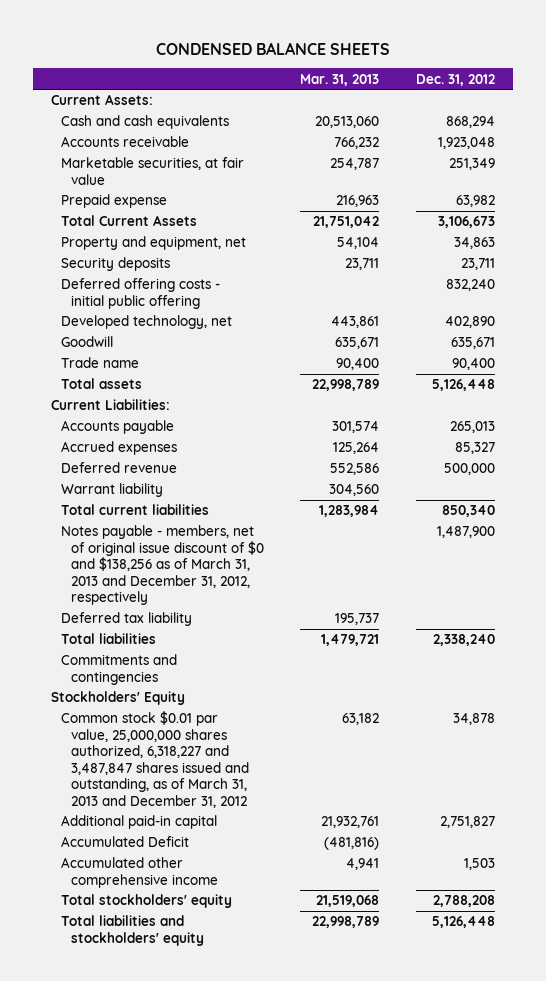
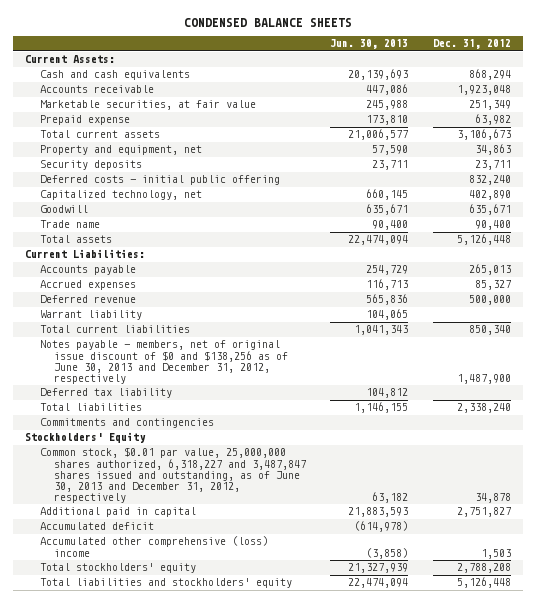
[300,73,380,86] Mar. 31, 2013 -> none
none -> [330,39,409,50] Jun. 30, 2013
[61,215,198,227] Total Current Assets -> [39,130,160,139] Total current assets
[61,278,221,309] Deferred offering costs - initial public offering -> [39,175,280,186] Deferred costs - initial public offering
[61,315,233,330] Developed technology, net -> [39,190,202,201] Capitalized technology, net
[61,525,265,606] Notes payable - members, net of original issue discount of $0 and $138,256 as of March 31, 2013 and December 31, 2012, respectively -> [39,340,288,384] Notes payable - members, net of original issue discount of $0 and $138,256 as of June 30, 2013 and December 31, 2012, respectively
[61,711,250,808] Common stock $0.01 par value, 25,000,000 shares authorized, 6,318,227 and 3,487,847 shares issued and outstanding, as of March 31, 2013 and December 31, 2012 -> [39,447,306,503] Common stock, $0.01 par value, 25,000,000 shares authorized, 6,318,227 and 3,487,847 shares issued and outstanding, as of June 30, 2013 and December 31, 2012, respectively
[61,815,218,830] Additional paid-in capital -> [39,507,196,518] Additional paid in capital
[61,836,190,848] Accumulated Deficit -> [39,522,154,531] Accumulated deficit
[61,857,219,888] Accumulated other comprehensive income -> [39,536,268,557] Accumulated other comprehensive (loss) income

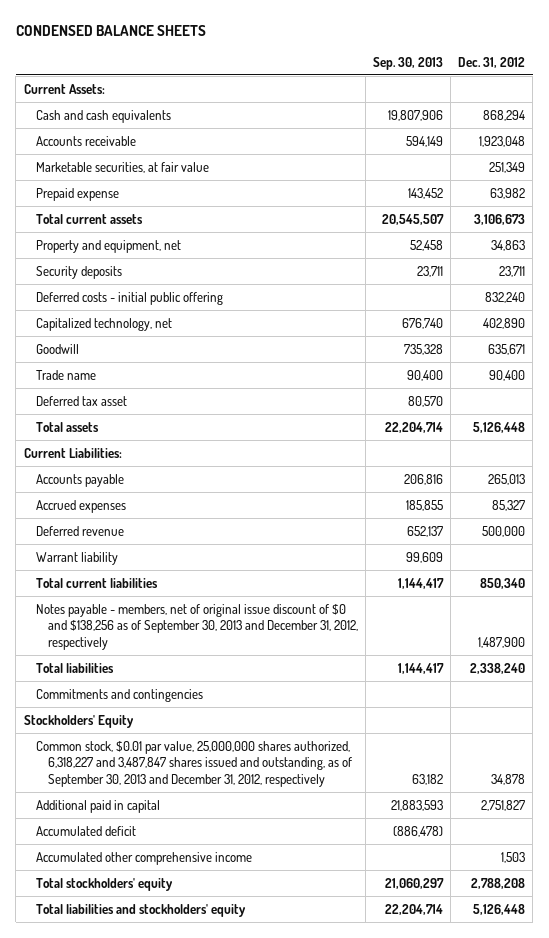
[330,39,409,50] Jun. 30, 2013 -> none
none -> [373,56,444,70] Sep. 30, 2013
none -> [35,395,127,406] Deferred tax asset
[39,388,172,399] Deferred tax liability -> none
[39,340,288,384] Notes payable - members, net of original issue discount of $0 and $138,256 as of June 30, 2013 and December 31, 2012, respectively -> [35,603,358,650] Notes payable - members, net of original issue discount of $0 and $138,256 as of September 30, 2013 and December 31, 2012, respectively
[39,447,306,503] Common stock, $0.01 par value, 25,000,000 shares authorized, 6,318,227 and 3,487,847 shares issued and outstanding, as of June 30, 2013 and December 31, 2012, respectively -> [35,740,352,787] Common stock, $0.01 par value, 25,000,000 shares authorized, 6,318,227 and 3,487,847 shares issued and outstanding, as of September 30, 2013 and December 31, 2012, respectively
[39,536,268,557] Accumulated other comprehensive (loss) income -> [35,851,252,865] Accumulated other comprehensive income

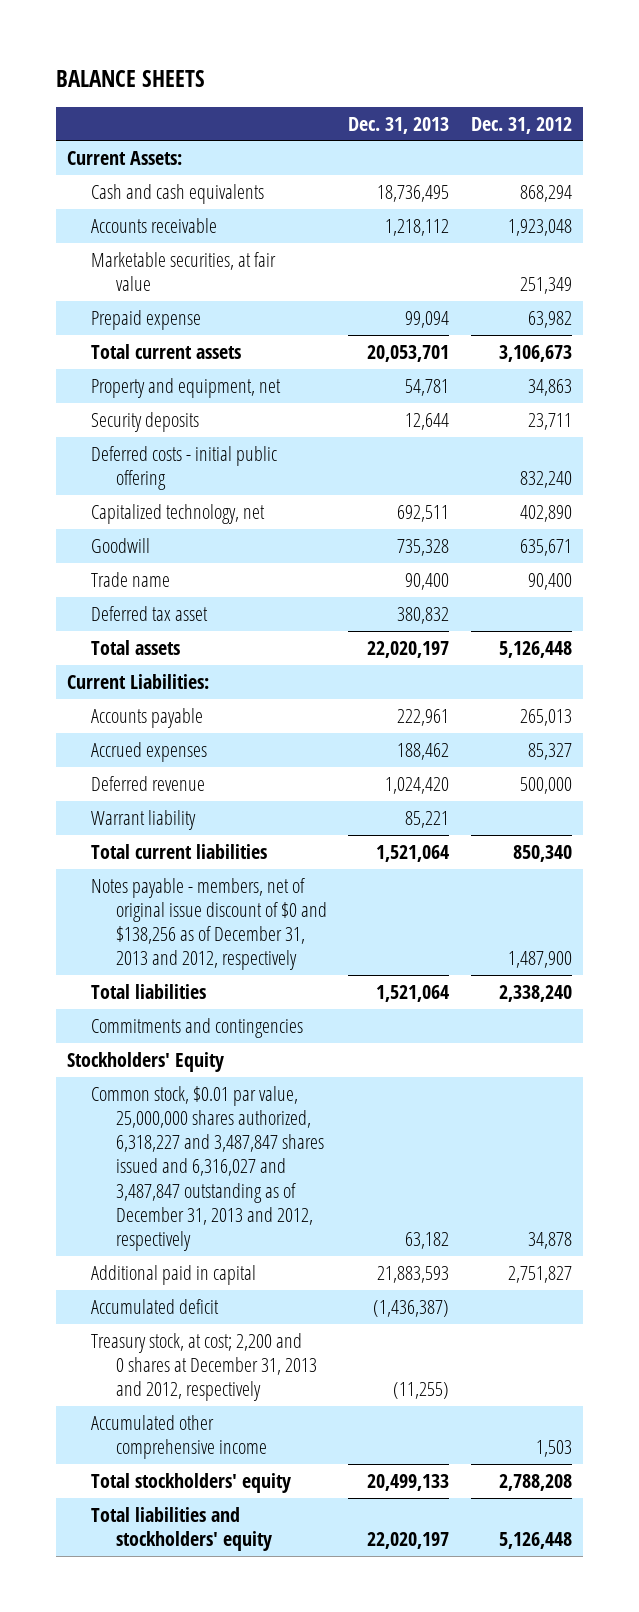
[15,25,206,37] CONDENSED BALANCE SHEETS -> [55,69,205,87] BALANCE SHEETS
[373,56,444,70] Sep. 30, 2013 -> none
none -> [348,116,450,134] Dec. 31, 2013
[35,603,358,650] Notes payable - members, net of original issue discount of $0 and $138,256 as of September 30, 2013 and December 31, 2012, respectively -> [91,877,327,971] Notes payable - members, net of original issue discount of $0 and $138,256 as of December 31, 2013 and 2012, respectively
[35,740,352,787] Common stock, $0.01 par value, 25,000,000 shares authorized, 6,318,227 and 3,487,847 shares issued and outstanding, as of September 30, 2013 and December 31, 2012, respectively -> [91,1085,324,1252] Common stock, $0.01 par value, 25,000,000 shares authorized, 6,318,227 and 3,487,847 shares issued and 6,316,027 and 3,487,847 outstanding as of December 31, 2013 and 2012, respectively
none -> [91,1332,317,1402] Treasury stock, at cost; 2,200 and 0 shares at December 31, 2013 and 2012, respectively

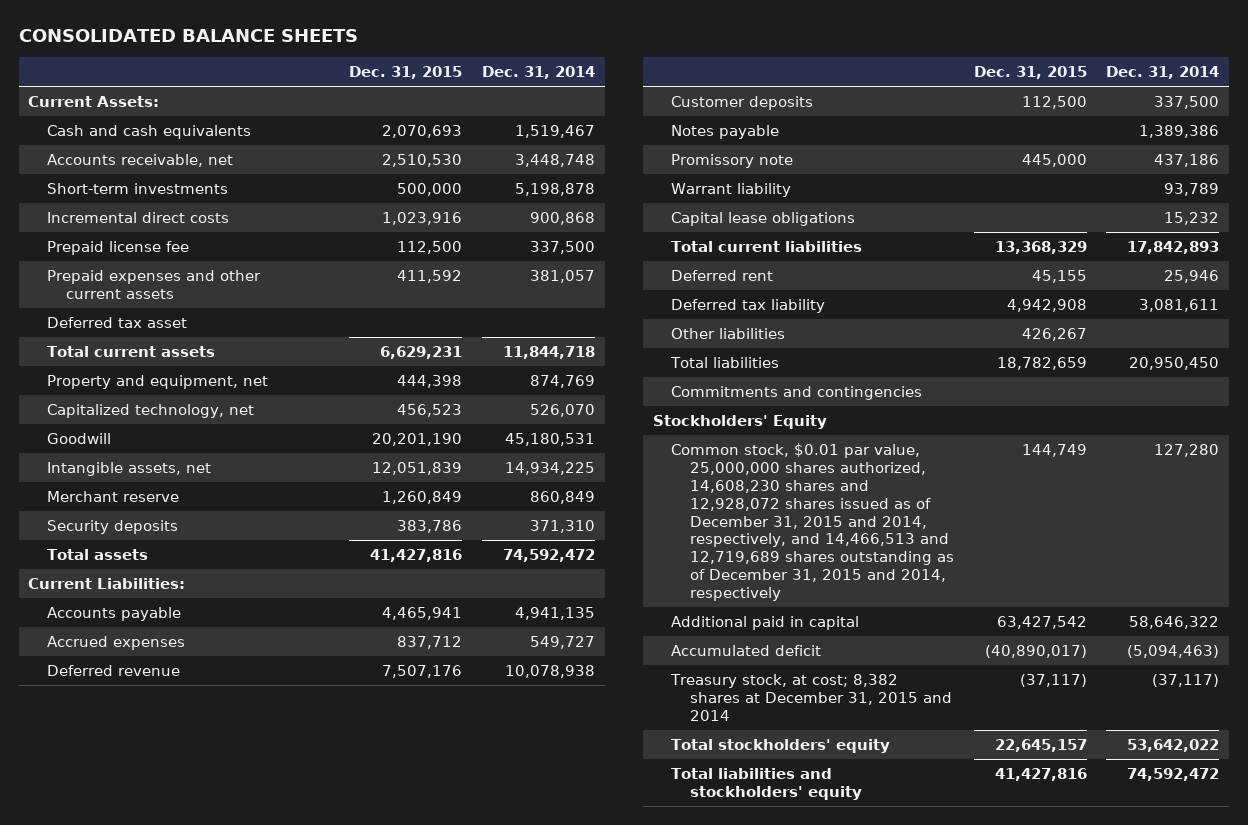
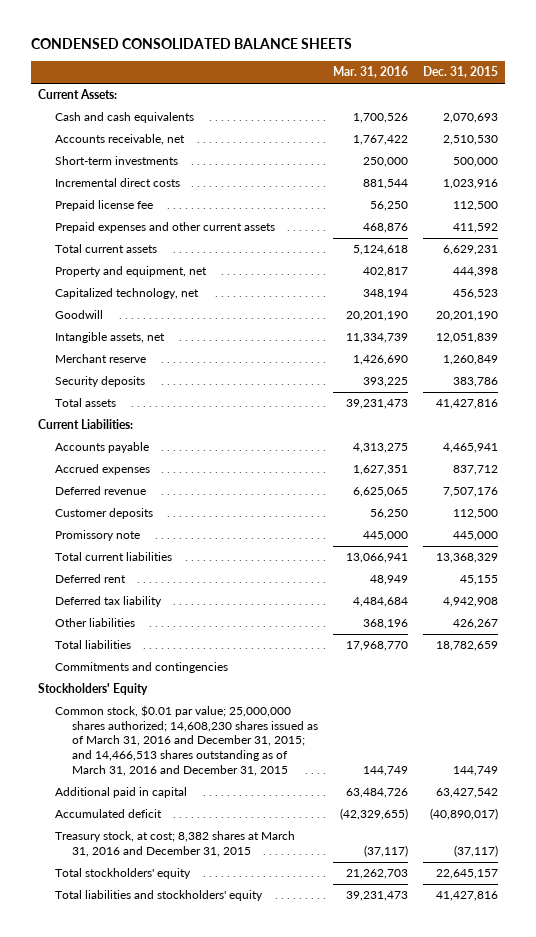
[18,29,358,43] CONSOLIDATED BALANCE SHEETS -> [30,37,352,49] CONDENSED CONSOLIDATED BALANCE SHEETS
[482,66,596,80] Dec. 31, 2014 -> none
none -> [333,66,409,79] Mar. 31, 2016
[47,316,188,328] Deferred tax asset -> none
[671,124,780,139] Notes payable -> none
[671,182,792,197] Warrant liability -> none
[671,211,856,226] Capital lease obligations -> none
[671,442,955,602] Common stock, $0.01 par value, 25,000,000 shares authorized, 14,608,230 shares and 12,928,072 shares issued as of December 31, 2015 and 2014, respectively, and 14,466,513 and 12,719,689 shares outstanding as of December 31, 2015 and 2014, respectively -> [55,705,319,776] Common stock, $0.01 par value; 25,000,000 shares authorized; 14,608,230 shares issued as of March 31, 2016 and December 31, 2015; and 14,466,513 shares outstanding as of March 31, 2016 and December 31, 2015
[670,673,953,721] Treasury stock, at cost; 8,382 shares at December 31, 2015 and 2014 -> [55,831,296,857] Treasury stock, at cost; 8,382 shares at March 31, 2016 and December 31, 2015

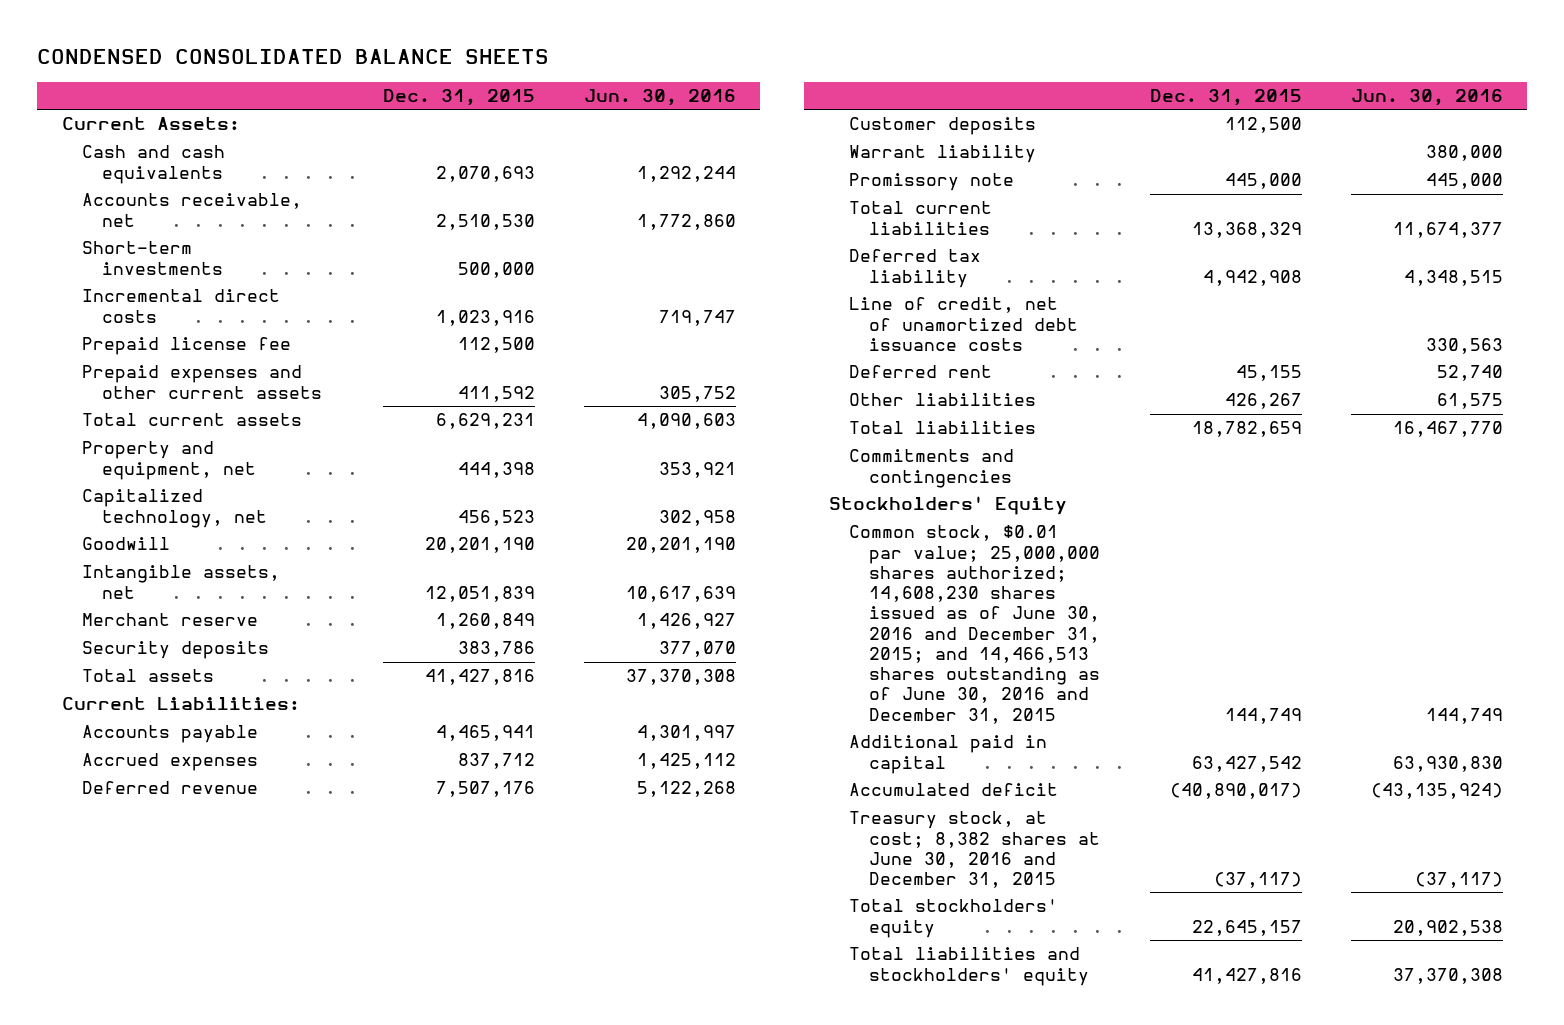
[333,66,409,79] Mar. 31, 2016 -> none
none -> [583,89,736,107] Jun. 30, 2016
none -> [848,145,1036,164] Warrant liability
none -> [848,297,1079,351] Line of credit, net of unamortized debt issuance costs
[55,574,127,584] Deferred rent -> [848,365,992,379] Deferred rent
[55,705,319,776] Common stock, $0.01 par value; 25,000,000 shares authorized; 14,608,230 shares issued as of March 31, 2016 and December 31, 2015; and 14,466,513 shares outstanding as of March 31, 2016 and December 31, 2015 -> [848,525,1101,724] Common stock, $0.01 par value; 25,000,000 shares authorized; 14,608,230 shares issued as of June 30, 2016 and December 31, 2015; and 14,466,513 shares outstanding as of June 30, 2016 and December 31, 2015
[55,831,296,857] Treasury stock, at cost; 8,382 shares at March 31, 2016 and December 31, 2015 -> [848,811,1101,889] Treasury stock, at cost; 8,382 shares at June 30, 2016 and December 31, 2015

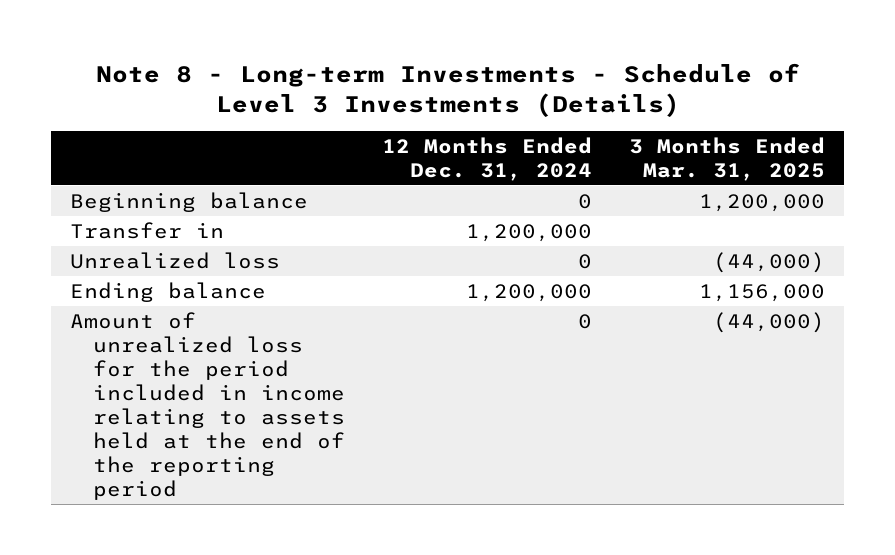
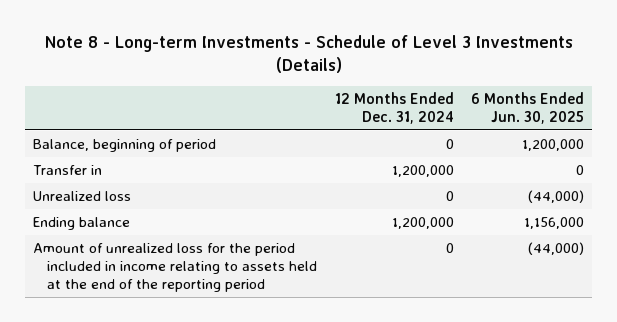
[629,136,826,181] 3 Months Ended Mar. 31, 2025 -> none
none -> [470,91,584,124] 6 Months Ended Jun. 30, 2025
[69,191,308,212] Beginning balance -> [33,138,217,152] Balance, beginning of period

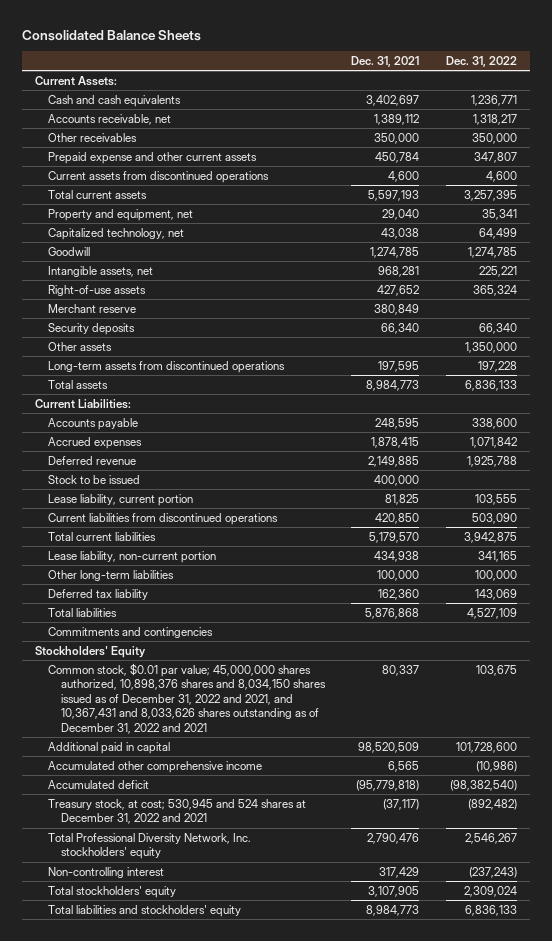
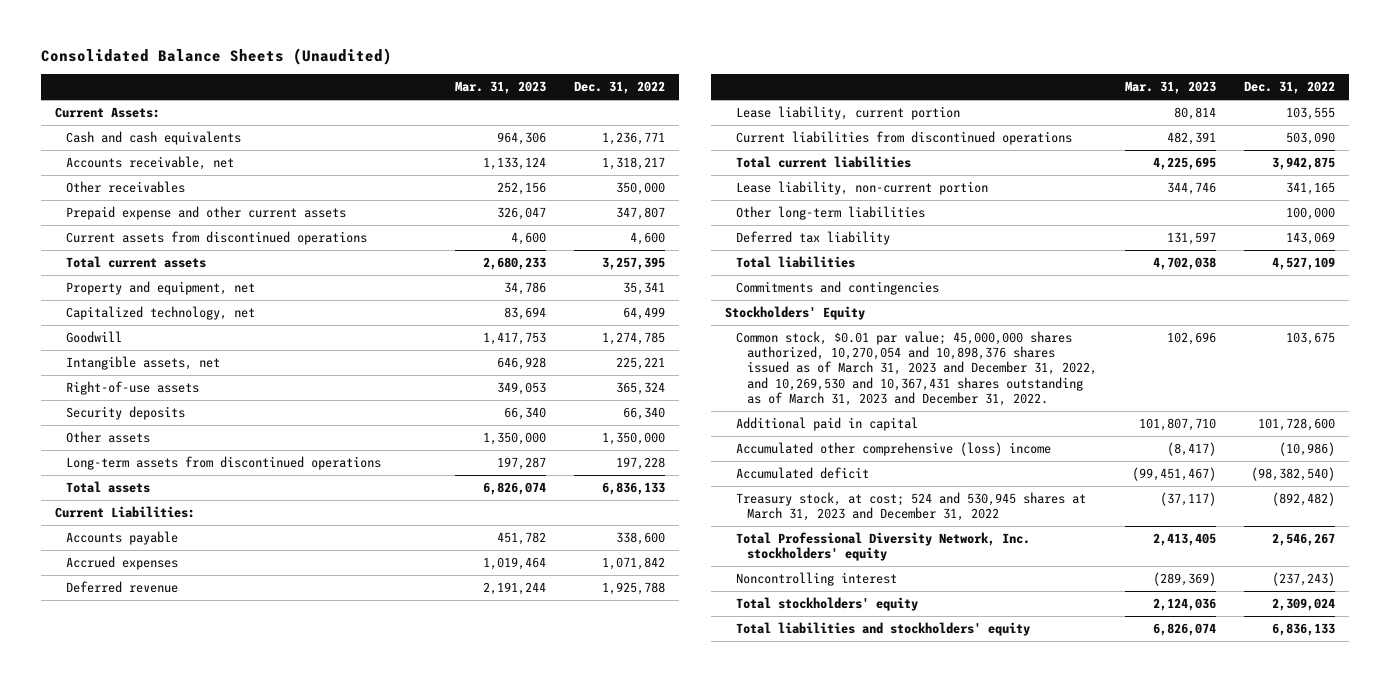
[21,29,201,41] Consolidated Balance Sheets -> [41,48,393,66] Consolidated Balance Sheets (Unaudited)
[351,56,420,68] Dec. 31, 2021 -> none
none -> [454,81,546,95] Mar. 31, 2023
[47,303,136,313] Merchant reserve -> none
[47,474,140,484] Stock to be issued -> none
[47,662,326,734] Common stock, $0.01 par value; 45,000,000 shares authorized, 10,898,376 shares and 8,034,150 shares issued as of December 31, 2022 and 2021, and 10,367,431 and 8,033,626 shares outstanding as of December 31, 2022 and 2021 -> [735,330,1097,406] Common stock, $0.01 par value; 45,000,000 shares authorized, 10,270,054 and 10,898,376 shares issued as of March 31, 2023 and December 31, 2022, and 10,269,530 and 10,367,431 shares outstanding as of March 31, 2023 and December 31, 2022.
[47,760,262,773] Accumulated other comprehensive income -> [735,441,1051,456] Accumulated other comprehensive (loss) income
[47,798,306,825] Treasury stock, at cost; 530,945 and 524 shares at December 31, 2022 and 2021 -> [735,491,1086,522] Treasury stock, at cost; 524 and 530,945 shares at March 31, 2023 and December 31, 2022
[47,866,164,878] Non-controlling interest -> [735,571,897,586] Noncontrolling interest

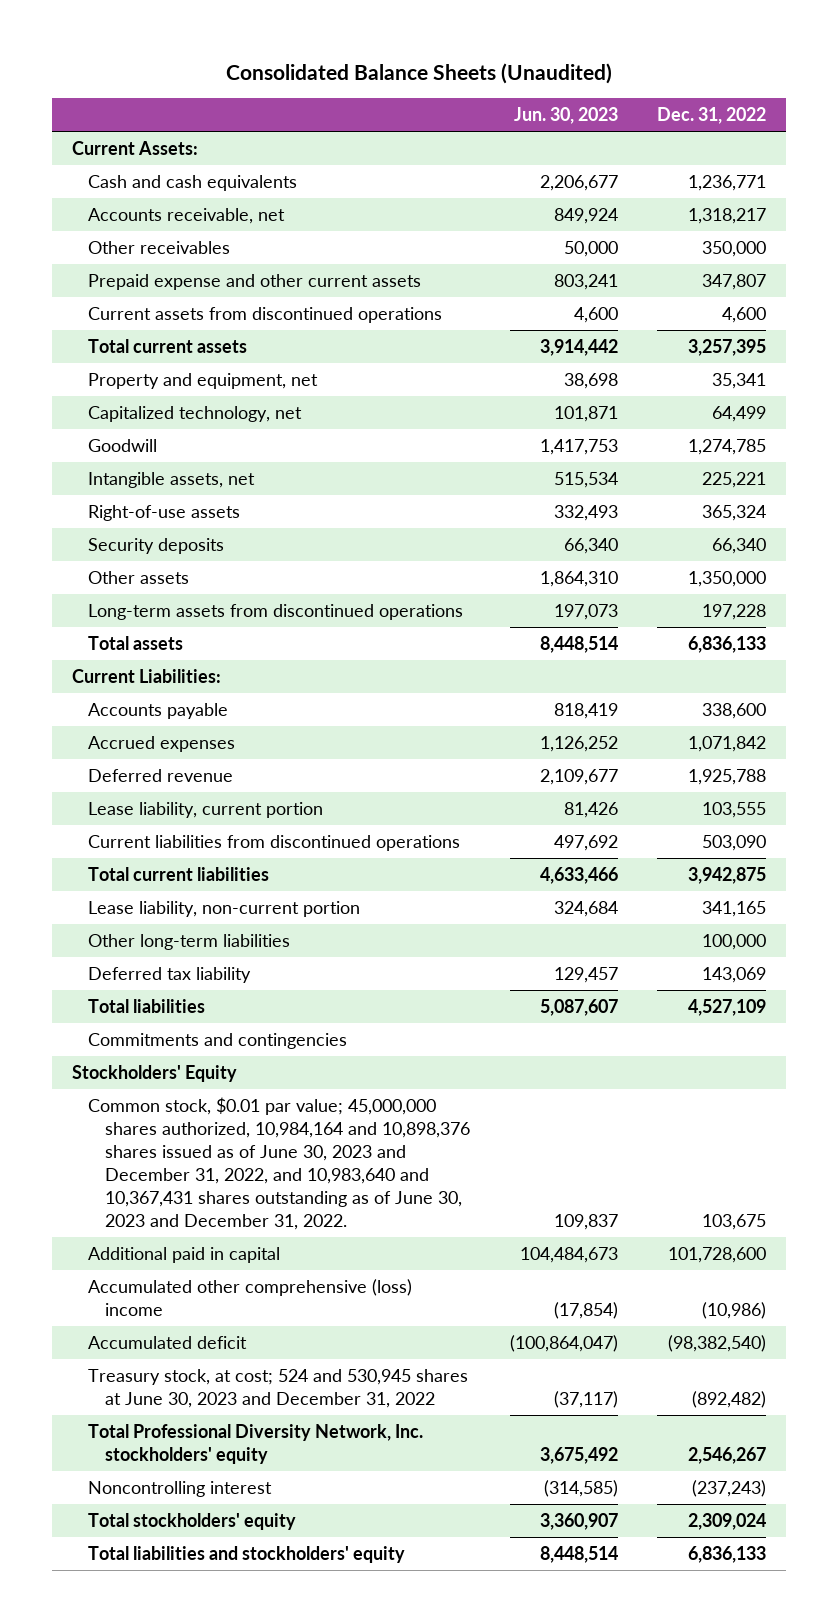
[454,81,546,95] Mar. 31, 2023 -> none
none -> [513,107,618,125] Jun. 30, 2023
[735,330,1097,406] Common stock, $0.01 par value; 45,000,000 shares authorized, 10,270,054 and 10,898,376 shares issued as of March 31, 2023 and December 31, 2022, and 10,269,530 and 10,367,431 shares outstanding as of March 31, 2023 and December 31, 2022. -> [88,1097,471,1230] Common stock, $0.01 par value; 45,000,000 shares authorized, 10,984,164 and 10,898,376 shares issued as of June 30, 2023 and December 31, 2022, and 10,983,640 and 10,367,431 shares outstanding as of June 30, 2023 and December 31, 2022.
[735,491,1086,522] Treasury stock, at cost; 524 and 530,945 shares at March 31, 2023 and December 31, 2022 -> [88,1369,469,1409] Treasury stock, at cost; 524 and 530,945 shares at June 30, 2023 and December 31, 2022

